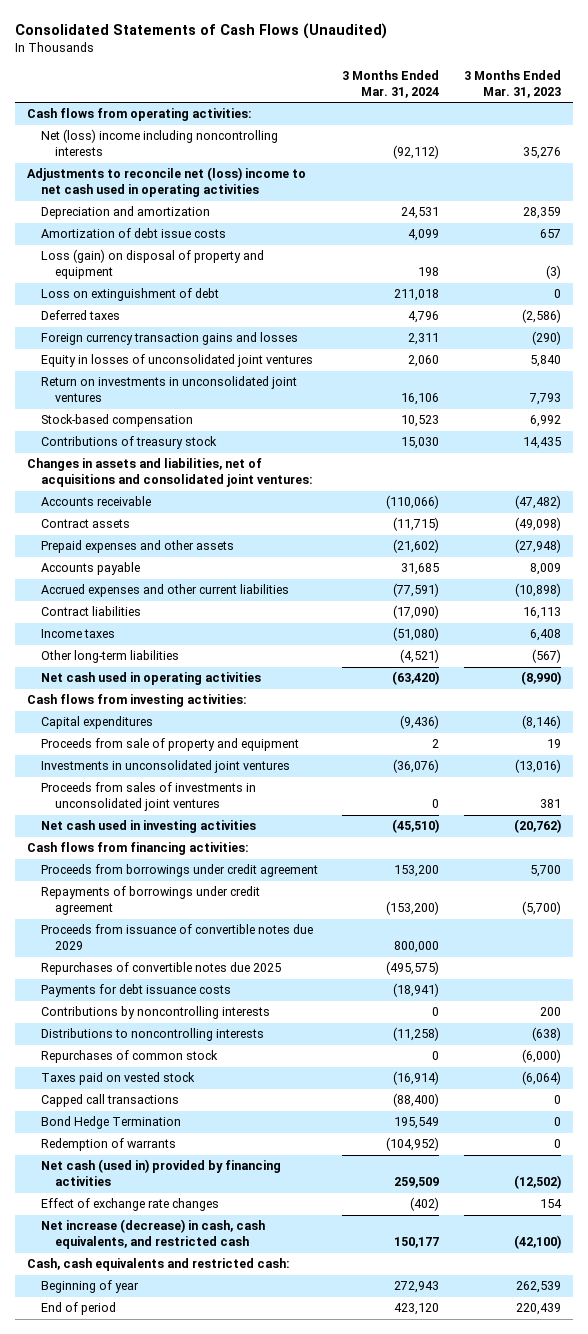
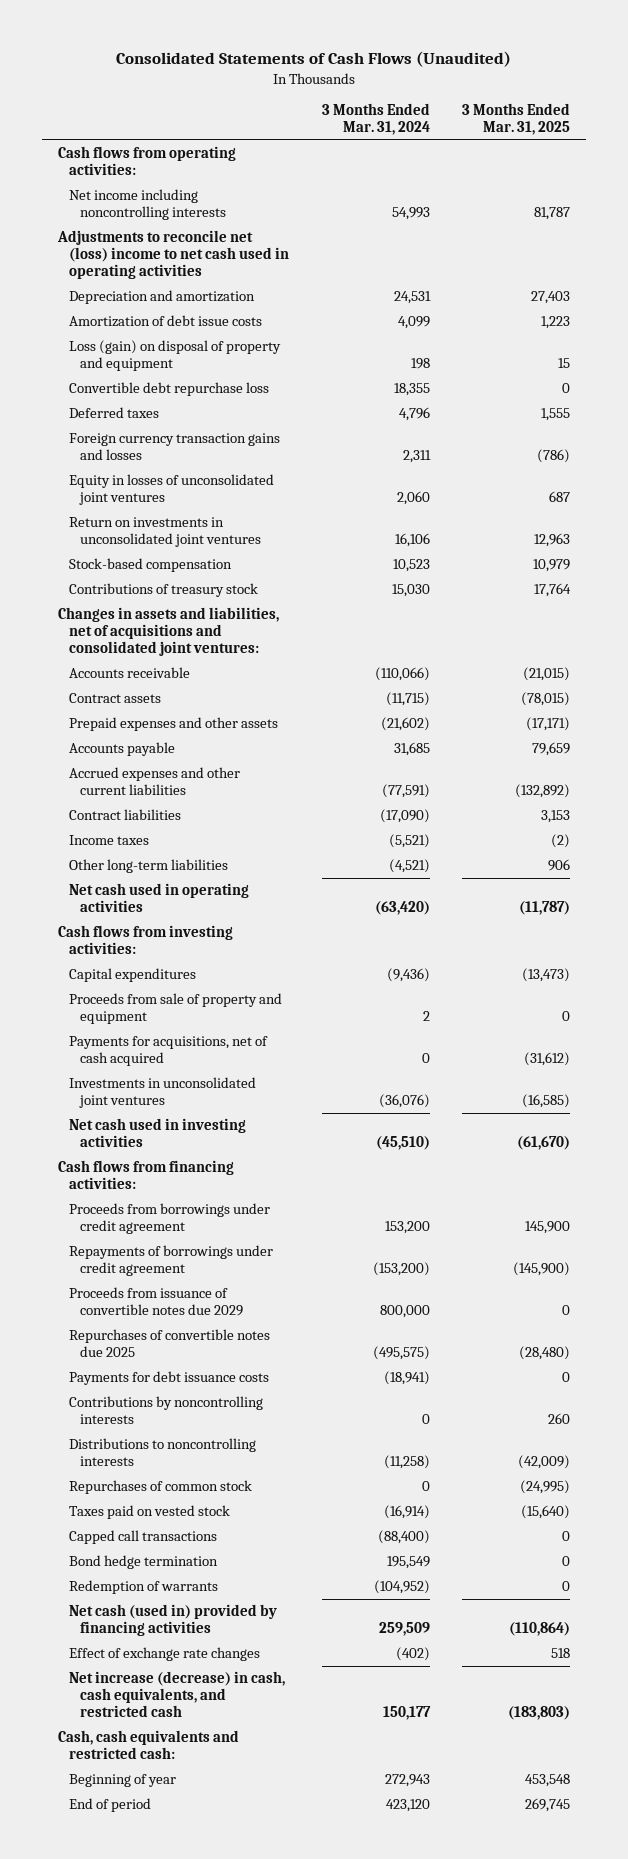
[463,69,561,98] 3 Months Ended Mar. 31, 2023 -> none
none -> [462,103,571,136] 3 Months Ended Mar. 31, 2025
[41,129,279,157] Net (loss) income including noncontrolling interests -> [69,189,226,221] Net income including noncontrolling interests
[393,145,440,160] (92,112) -> [391,207,430,221] 54,993
[41,288,220,302] Loss on extinguishment of debt -> none
none -> [69,382,270,397] Convertible debt repurchase loss
[393,627,440,642] (51,080) -> [388,834,430,849] (5,521)
none -> [69,1036,269,1067] Payments for acquisitions, net of cash acquired
[41,782,257,812] Proceeds from sales of investments in unconsolidated joint ventures -> none
[41,1116,182,1130] Bond Hedge Termination -> [69,1555,219,1570] Bond hedge termination

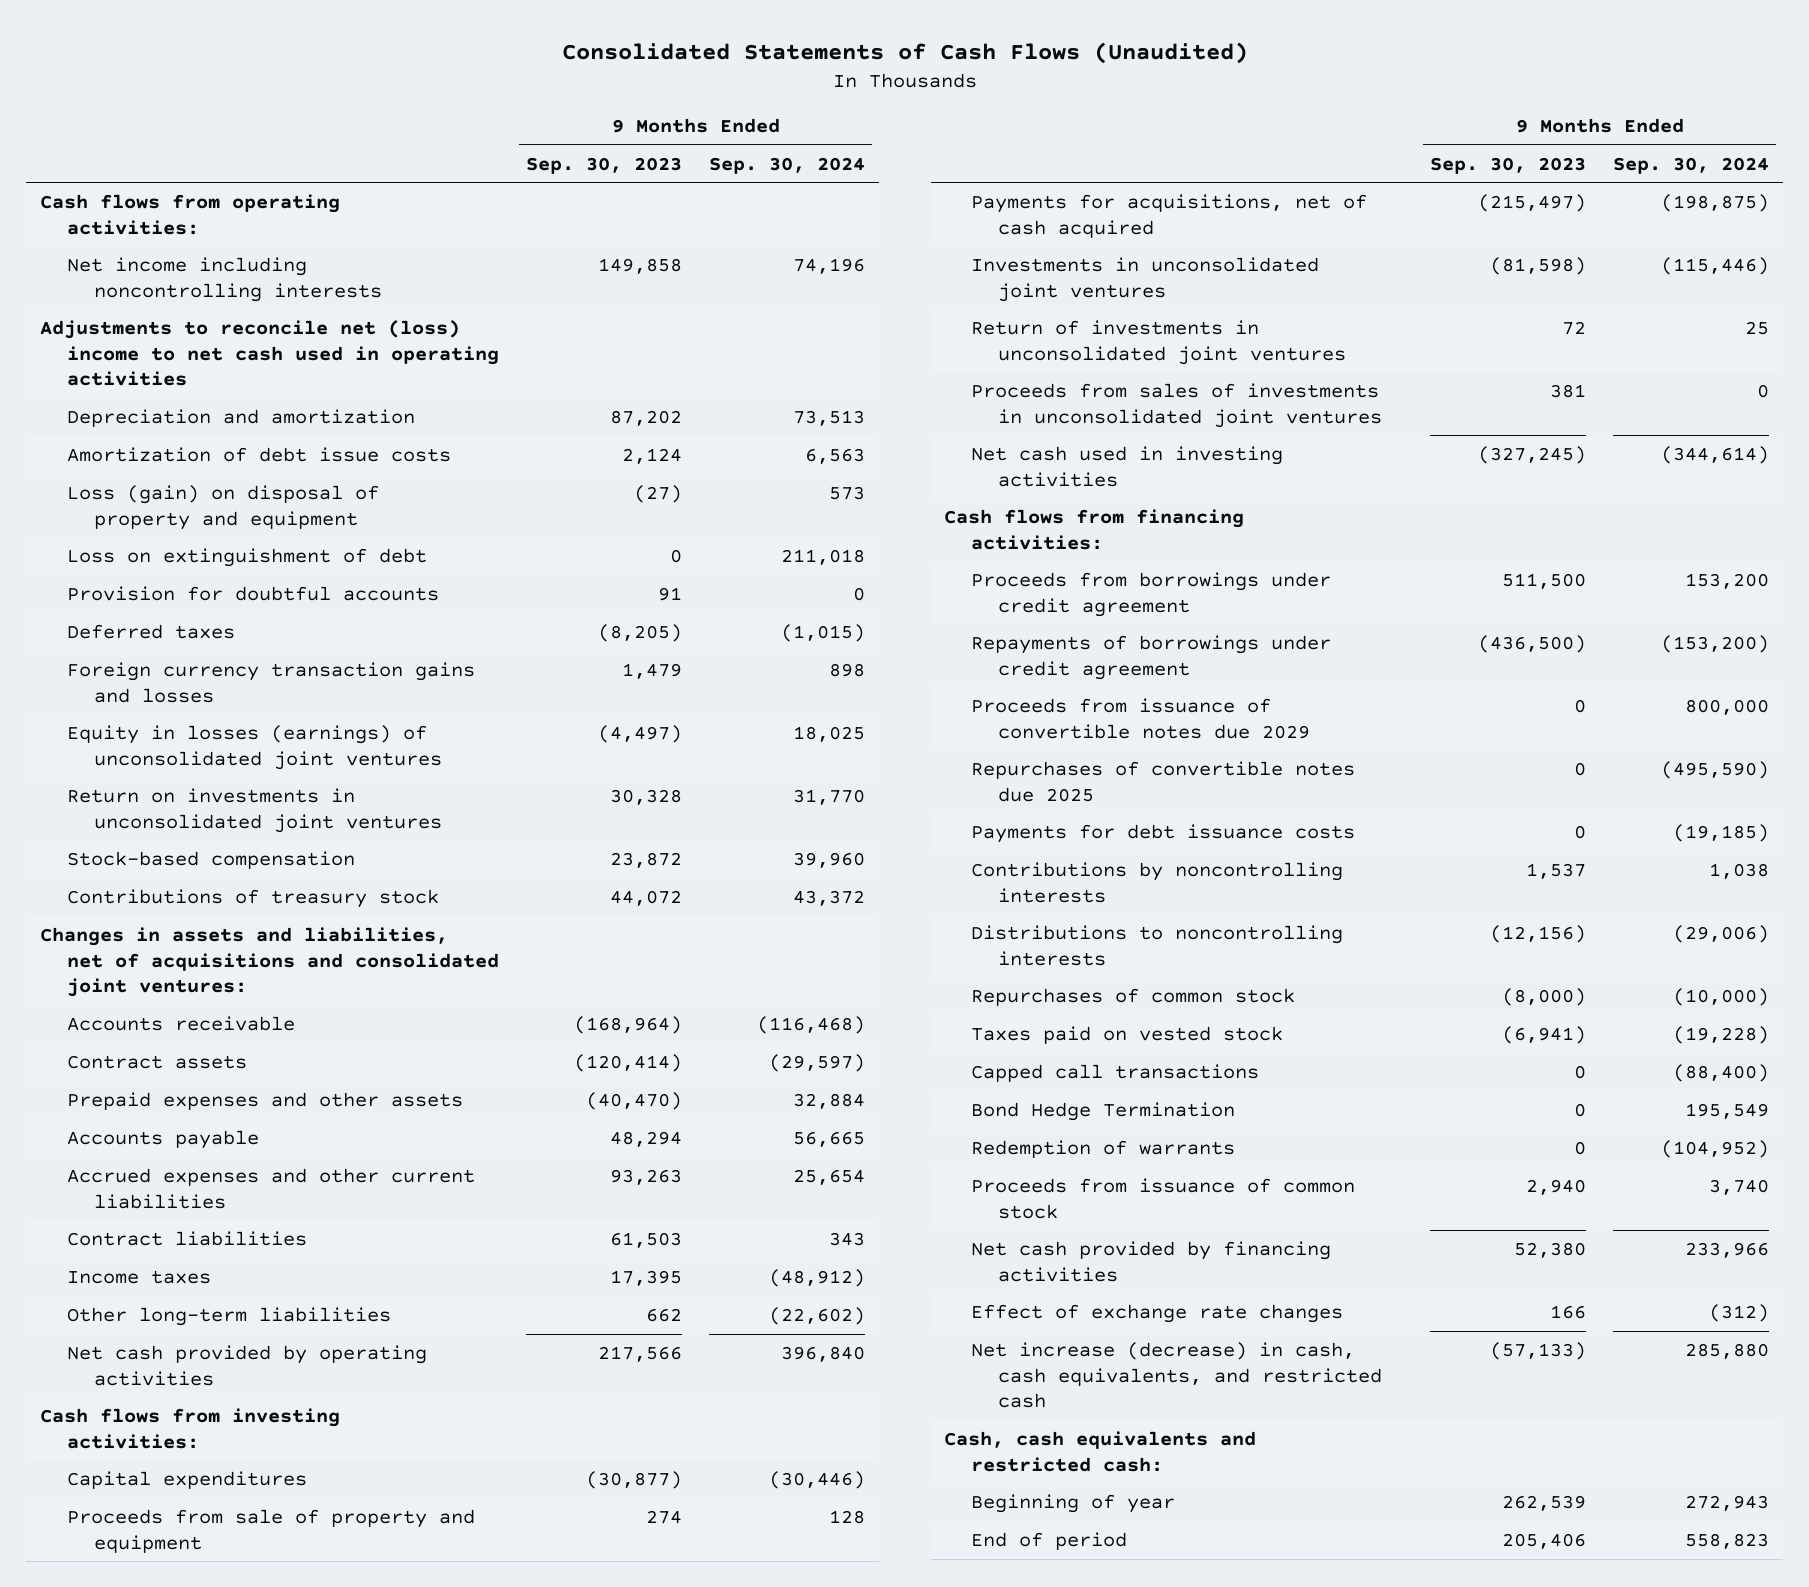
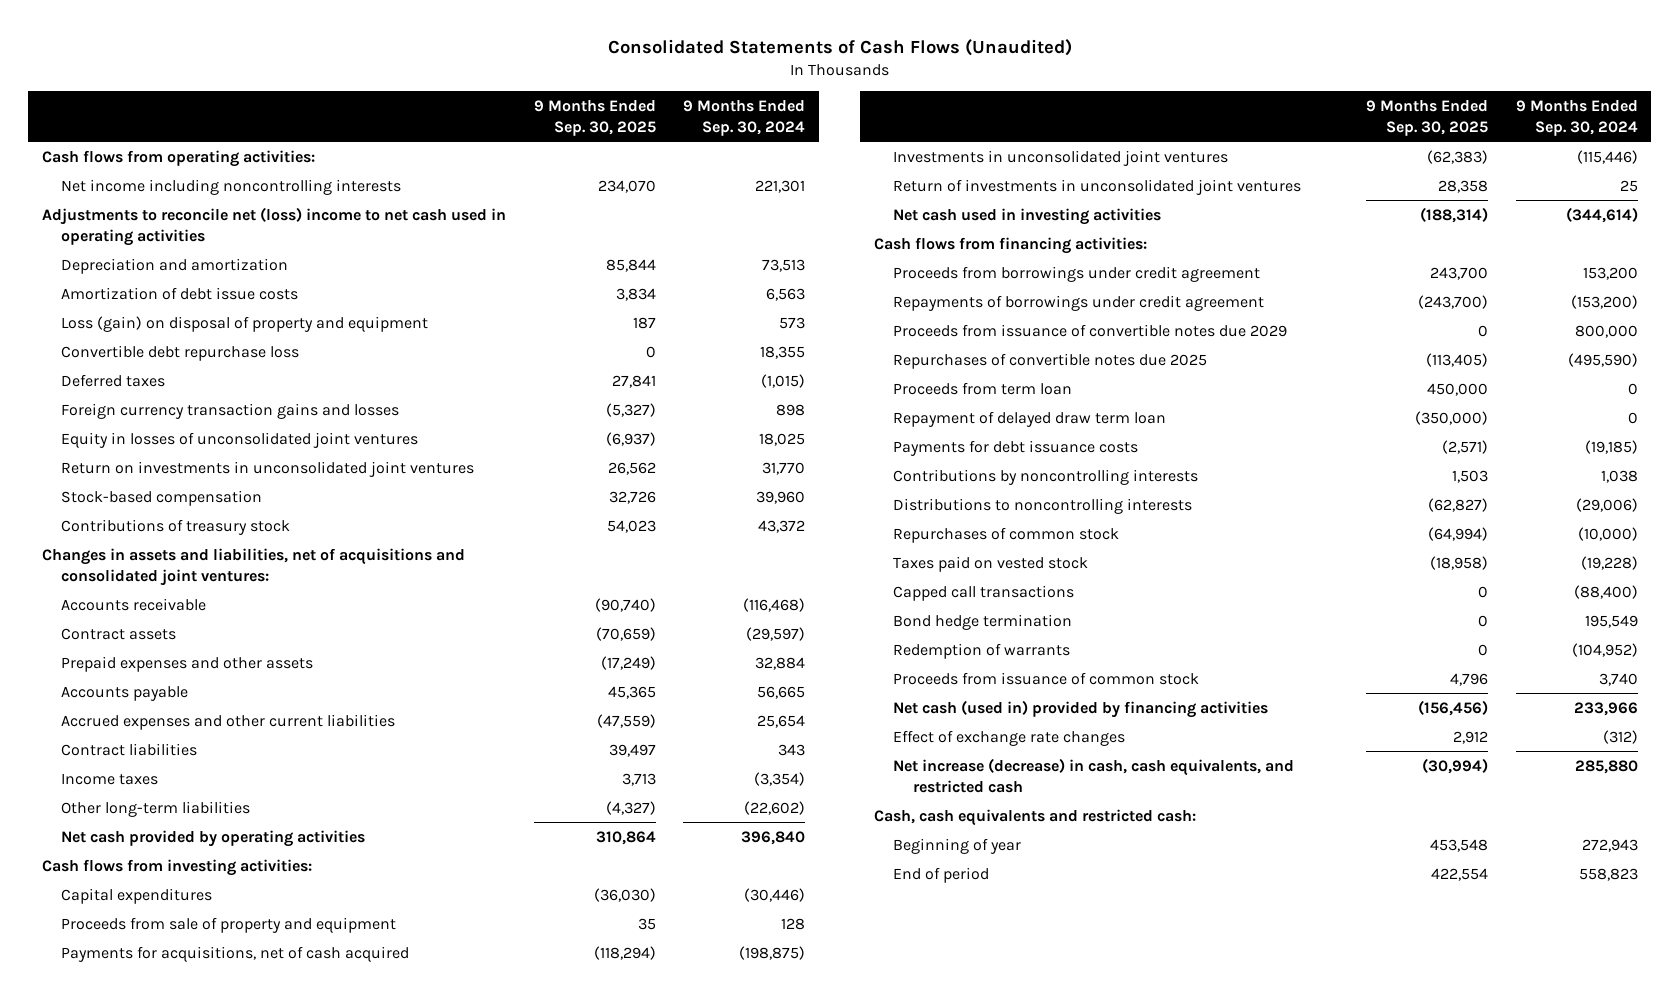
[526,156,683,174] Sep. 30, 2023 -> none
none -> [533,99,656,136] 9 Months Ended Sep. 30, 2025
[793,257,866,274] 74,196 -> [755,179,806,193] 221,301
[66,547,427,567] Loss on extinguishment of debt -> none
[66,585,439,601] Provision for doubtful accounts -> none
none -> [61,344,300,361] Convertible debt repurchase loss
[66,724,442,770] Equity in losses (earnings) of unconsolidated joint ventures -> [61,431,419,448] Equity in losses of unconsolidated joint ventures
[769,1268,866,1287] (48,912) -> [754,771,806,786] (3,354)
[970,382,1382,428] Proceeds from sales of investments in unconsolidated joint ventures -> none
none -> [893,381,1073,395] Proceeds from term loan
none -> [893,410,1167,427] Repayment of delayed draw term loan
[970,1101,1235,1121] Bond Hedge Termination -> [893,613,1073,630] Bond hedge termination
[970,1240,1331,1282] Net cash provided by financing activities -> [893,699,1269,718] Net cash (used in) provided by financing activities

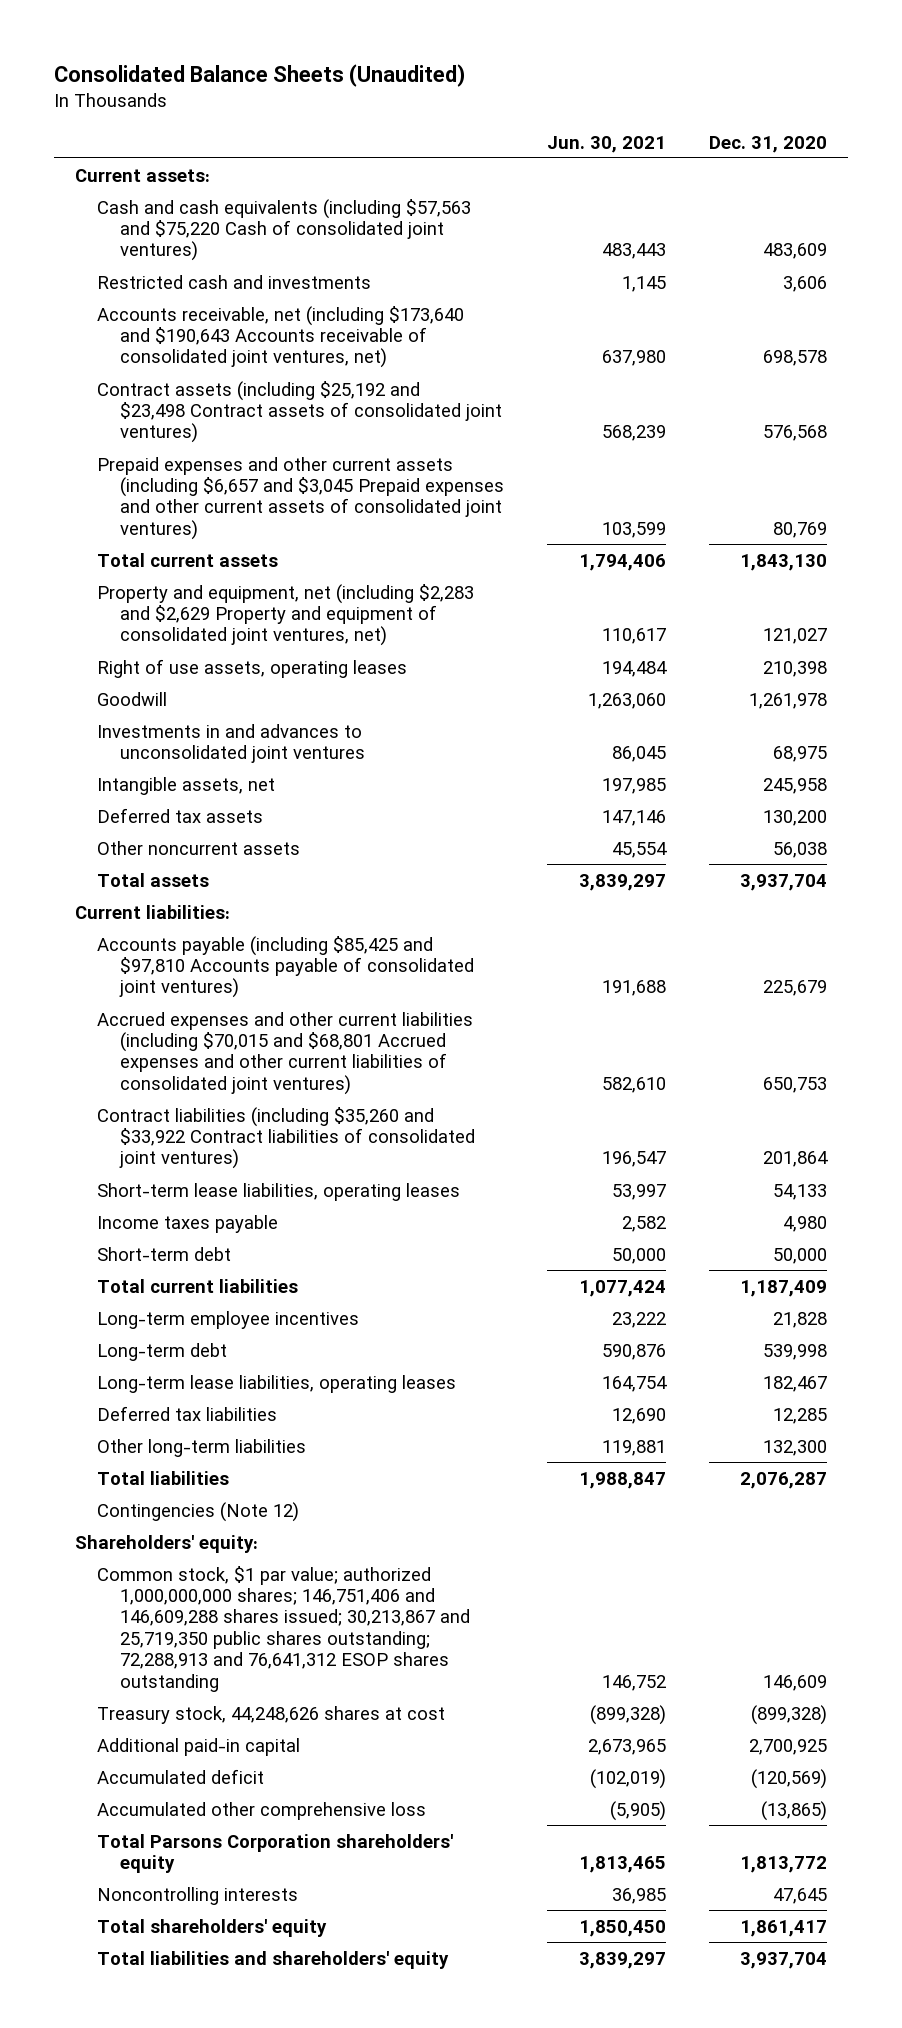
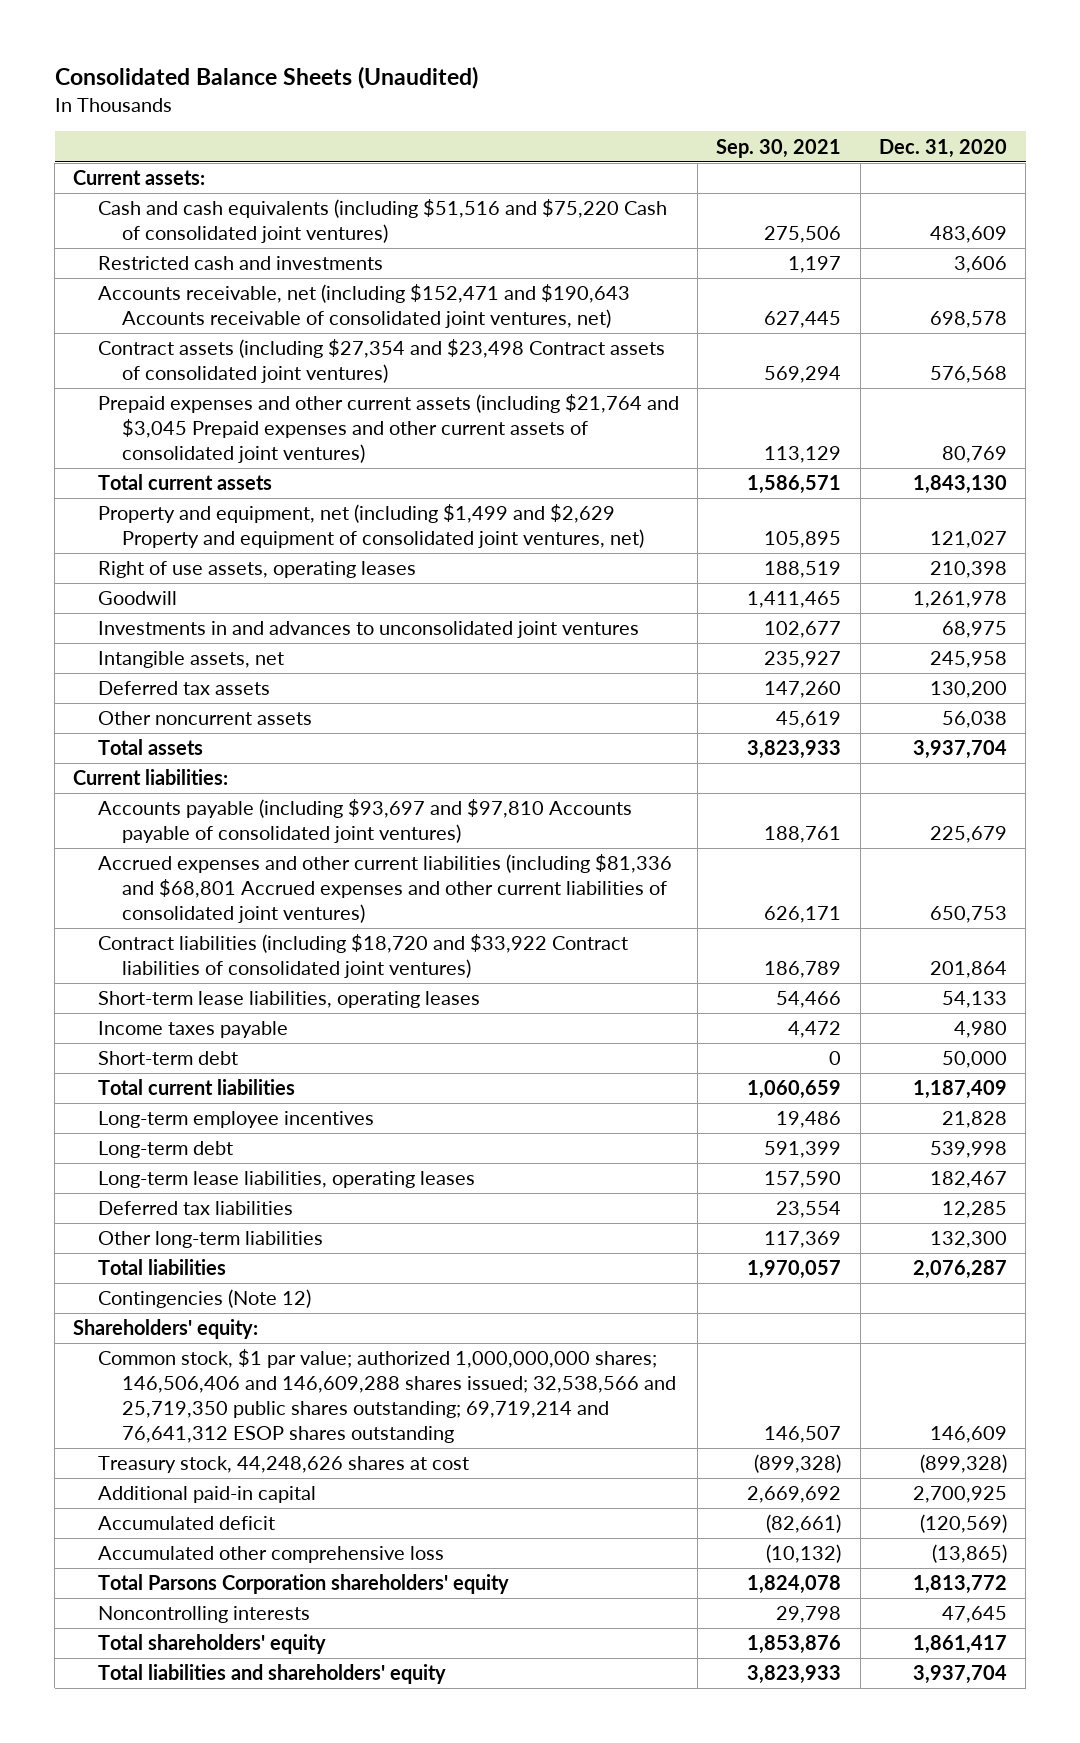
[546,135,666,153] Jun. 30, 2021 -> none
none -> [716,138,842,158] Sep. 30, 2021
[97,198,472,262] Cash and cash equivalents (including $57,563 and $75,220 Cash of consolidated joint ventures) -> [97,199,667,244] Cash and cash equivalents (including $51,516 and $75,220 Cash of consolidated joint ventures)
[97,305,465,369] Accounts receivable, net (including $173,640 and $190,643 Accounts receivable of consolidated joint ventures, net) -> [97,284,630,329] Accounts receivable, net (including $152,471 and $190,643 Accounts receivable of consolidated joint ventures, net)
[97,380,502,444] Contract assets (including $25,192 and $23,498 Contract assets of consolidated joint ventures) -> [97,339,665,384] Contract assets (including $27,354 and $23,498 Contract assets of consolidated joint ventures)
[97,456,504,540] Prepaid expenses and other current assets (including $6,657 and $3,045 Prepaid expenses and other current assets of consolidated joint ventures) -> [97,394,679,464] Prepaid expenses and other current assets (including $21,764 and $3,045 Prepaid expenses and other current assets of consolidated joint ventures)
[97,583,475,647] Property and equipment, net (including $2,283 and $2,629 Property and equipment of consolidated joint ventures, net) -> [97,504,645,549] Property and equipment, net (including $1,499 and $2,629 Property and equipment of consolidated joint ventures, net)
[97,935,474,999] Accounts payable (including $85,425 and $97,810 Accounts payable of consolidated joint ventures) -> [97,799,632,844] Accounts payable (including $93,697 and $97,810 Accounts payable of consolidated joint ventures)
[97,1011,474,1095] Accrued expenses and other current liabilities (including $70,015 and $68,801 Accrued expenses and other current liabilities of consolidated joint ventures) -> [97,854,672,924] Accrued expenses and other current liabilities (including $81,336 and $68,801 Accrued expenses and other current liabilities of consolidated joint ventures)
[97,1106,475,1170] Contract liabilities (including $35,260 and $33,922 Contract liabilities of consolidated joint ventures) -> [97,934,628,979] Contract liabilities (including $18,720 and $33,922 Contract liabilities of consolidated joint ventures)
[97,1565,470,1692] Common stock, $1 par value; authorized 1,000,000,000 shares; 146,751,406 and 146,609,288 shares issued; 30,213,867 and 25,719,350 public shares outstanding; 72,288,913 and 76,641,312 ESOP shares outstanding -> [97,1349,677,1444] Common stock, $1 par value; authorized 1,000,000,000 shares; 146,506,406 and 146,609,288 shares issued; 32,538,566 and 25,719,350 public shares outstanding; 69,719,214 and 76,641,312 ESOP shares outstanding

